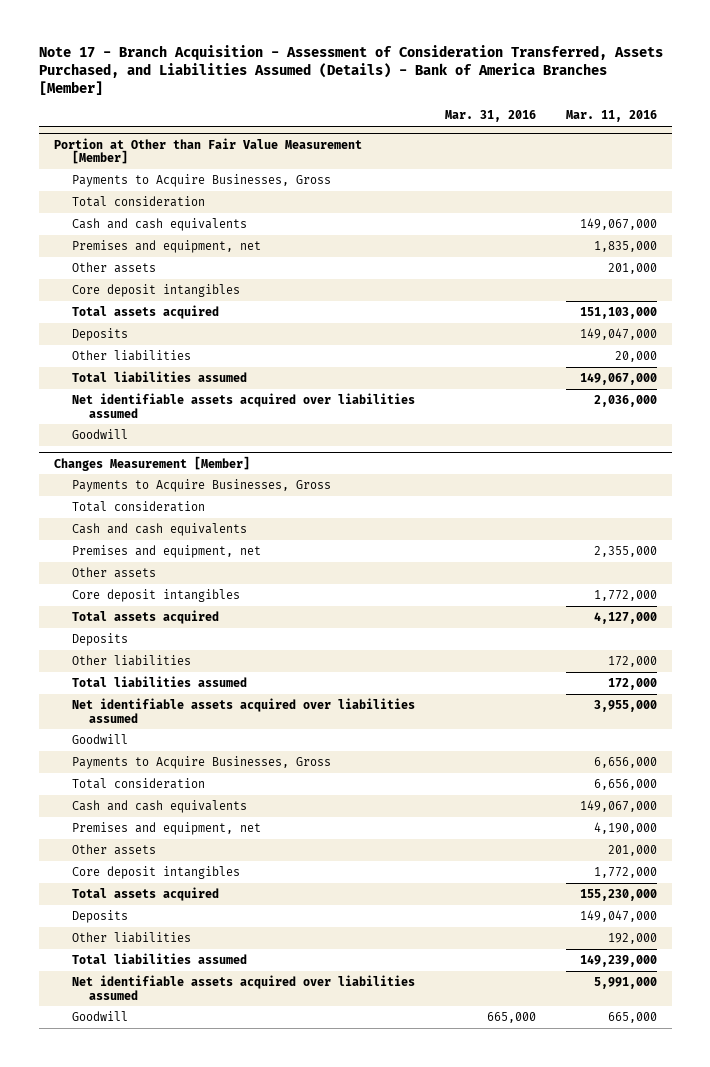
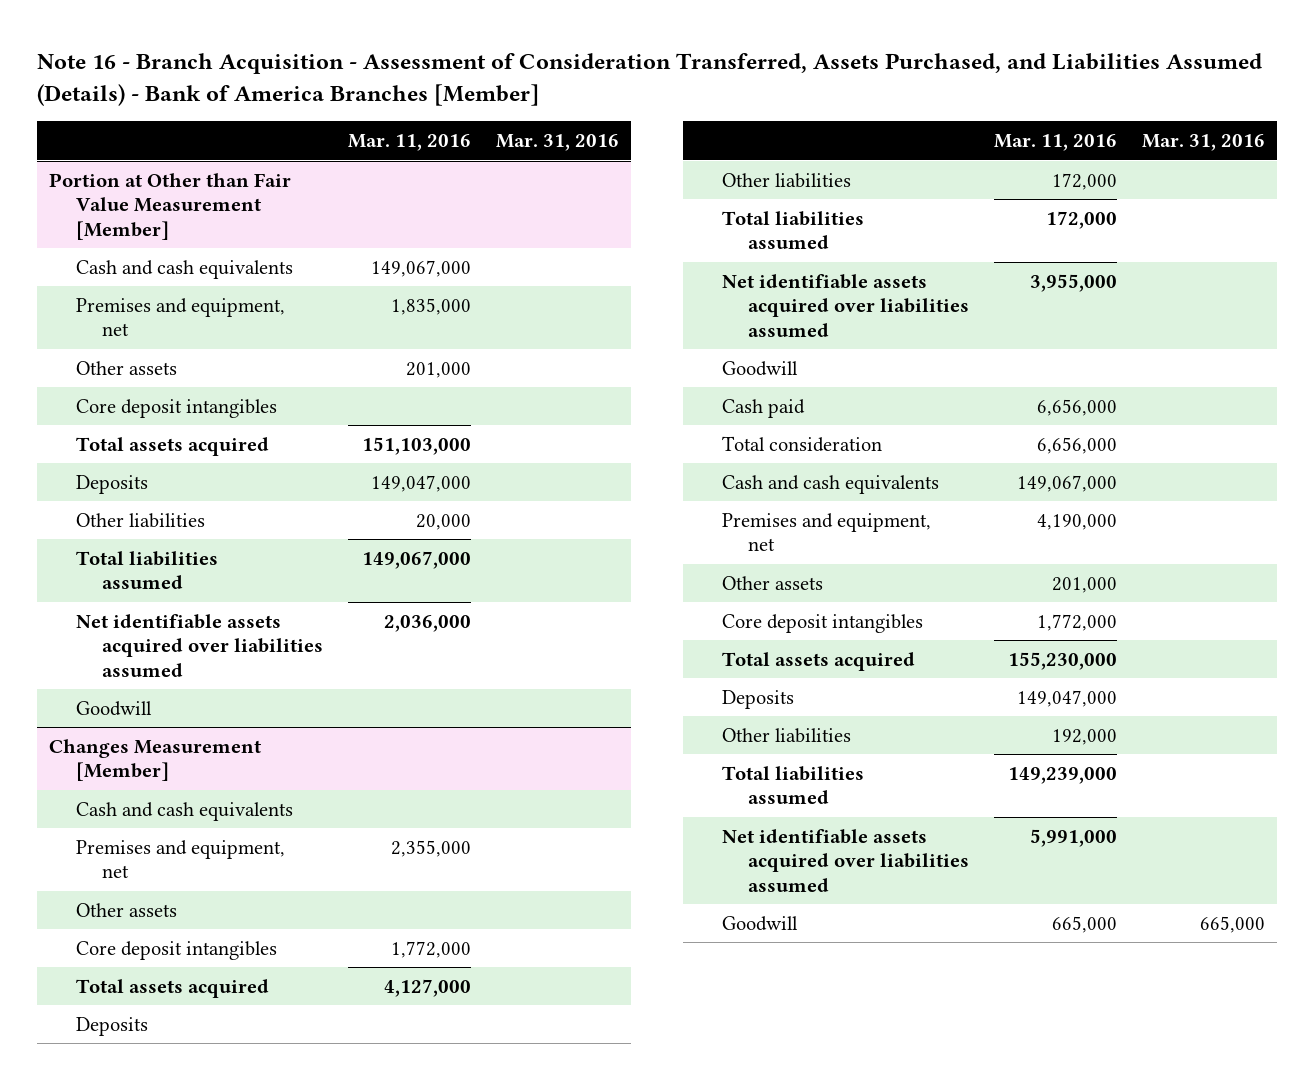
[38,44,663,95] Note 17 - Branch Acquisition - Assessment of Consideration Transferred, Assets Purchased, and Liabilities Assumed (Details) - Bank of America Branches [Member] -> [36,52,1262,106] Note 16 - Branch Acquisition - Assessment of Consideration Transferred, Assets Purchased, and Liabilities Assumed (Details) - Bank of America Branches [Member]
[71,173,331,187] Payments to Acquire Businesses, Gross -> none
[71,195,205,207] Total consideration -> none
[71,478,331,492] Payments to Acquire Businesses, Gross -> none
[71,500,205,512] Total consideration -> none
[71,755,331,769] Payments to Acquire Businesses, Gross -> [721,398,805,418] Cash paid

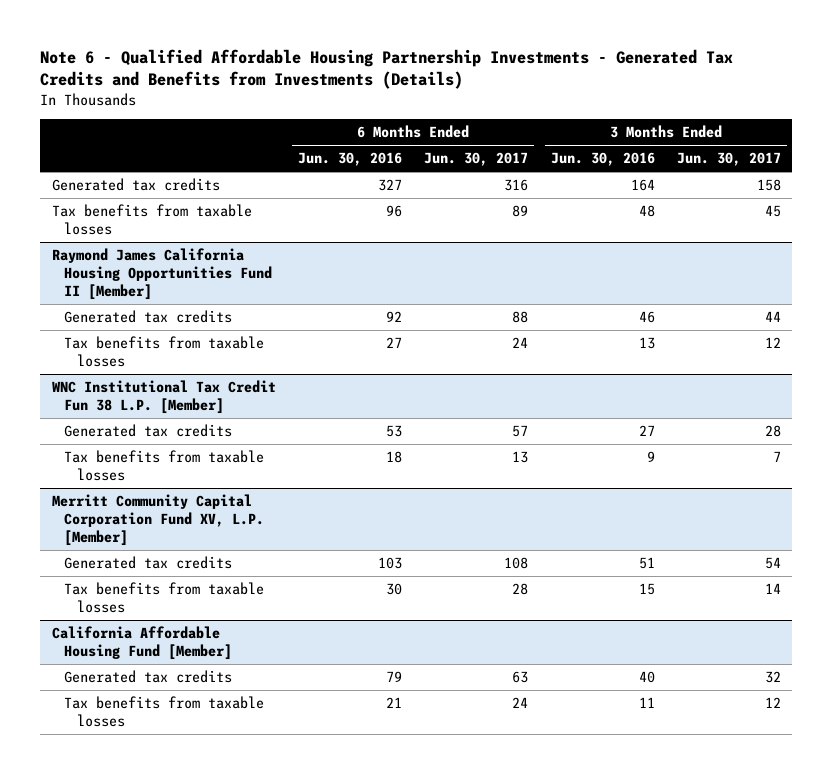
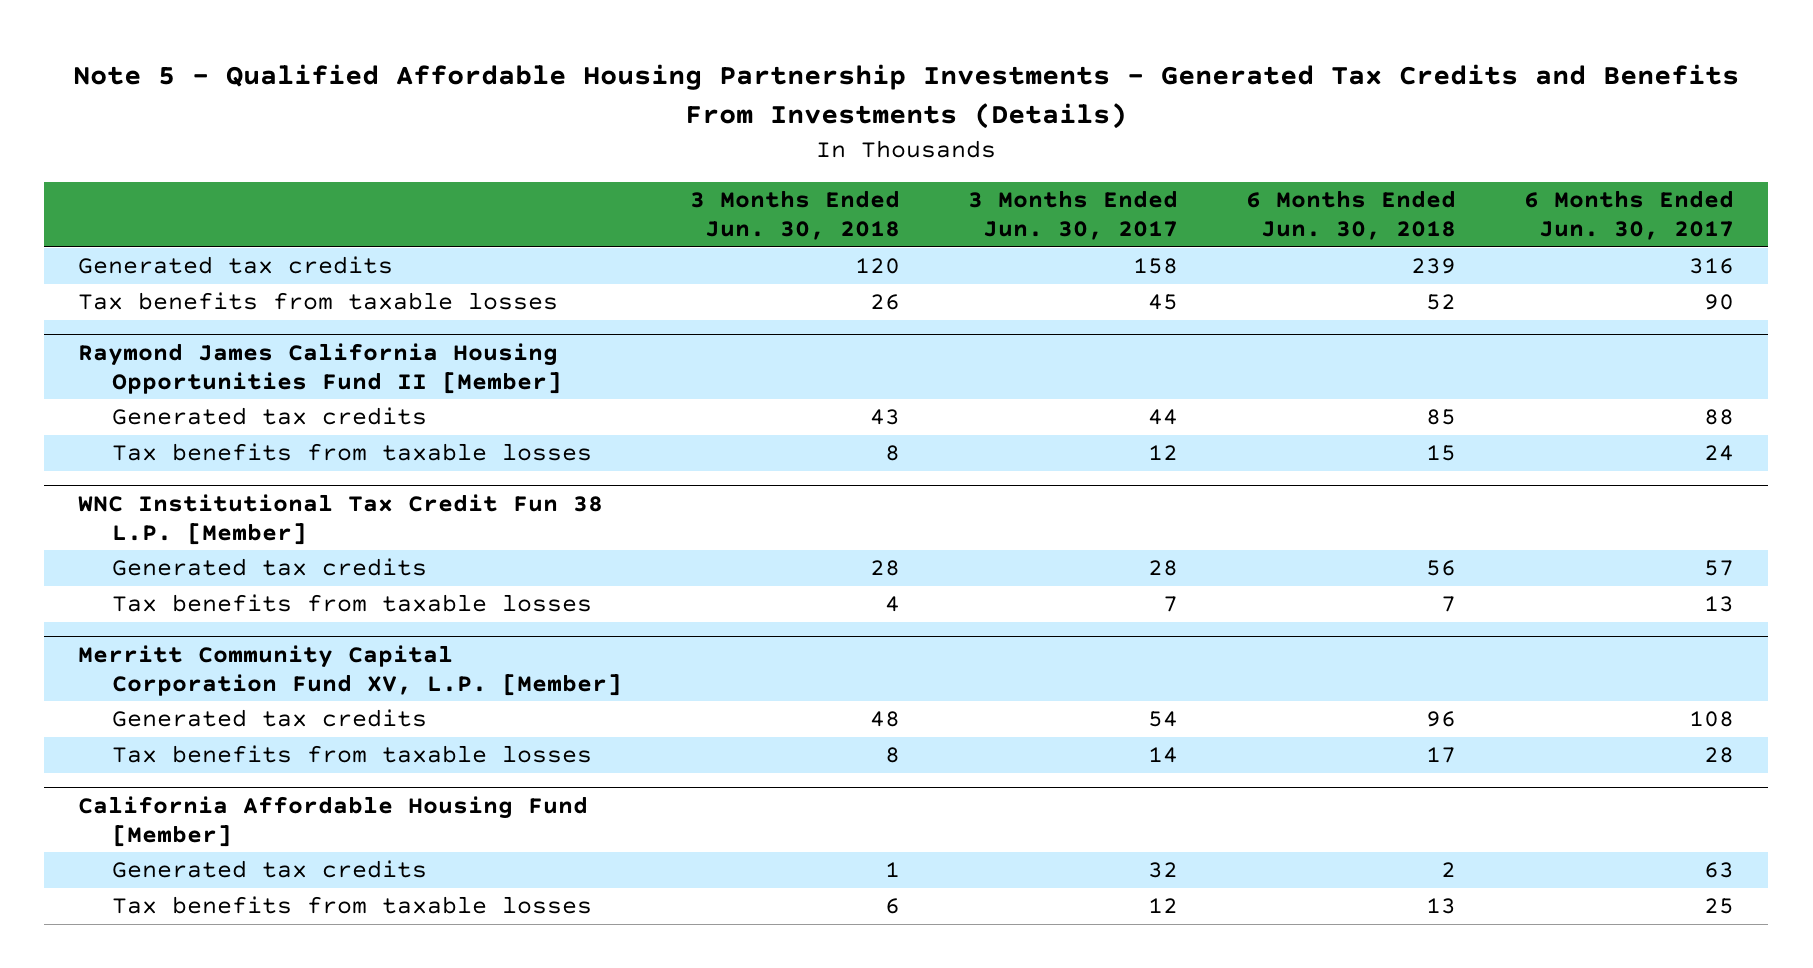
[40,48,734,90] Note 6 - Qualified Affordable Housing Partnership Investments - Generated Tax Credits and Benefits from Investments (Details) -> [73,63,1740,129] Note 5 - Qualified Affordable Housing Partnership Investments - Generated Tax Credits and Benefits From Investments (Details)
[298,152,403,167] Jun. 30, 2016 -> none
[550,152,655,167] Jun. 30, 2016 -> none
none -> [689,190,900,241] 3 Months Ended Jun. 30, 2018
none -> [1246,190,1457,241] 6 Months Ended Jun. 30, 2018
[512,205,529,218] 89 -> [1704,294,1735,311] 90
[512,697,529,709] 24 -> [1704,898,1735,915] 25

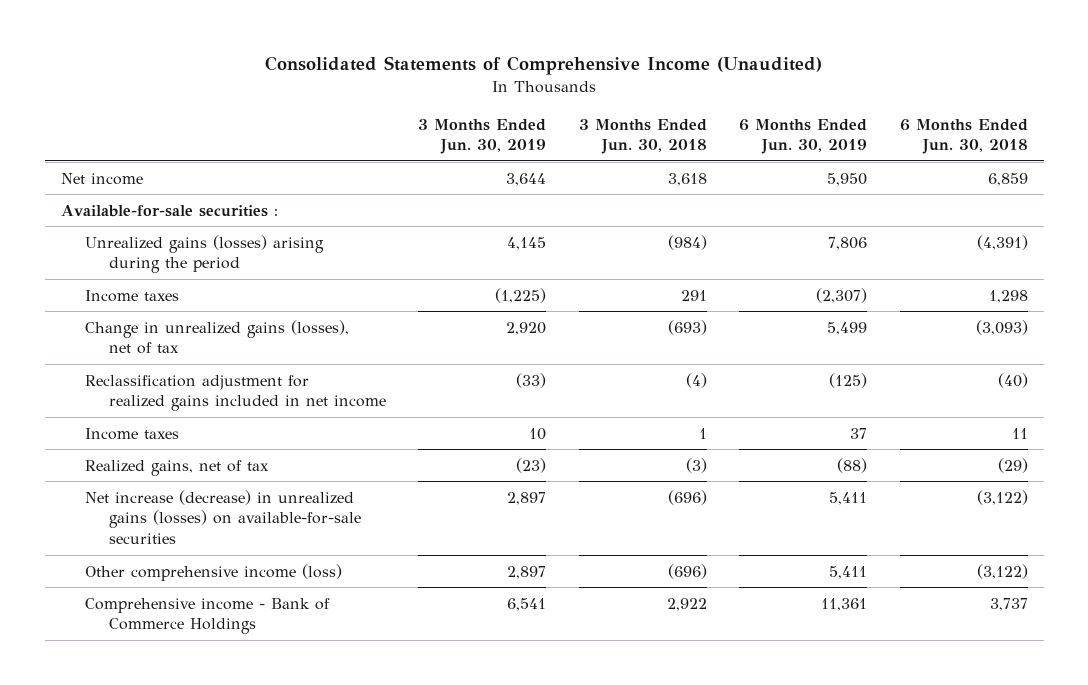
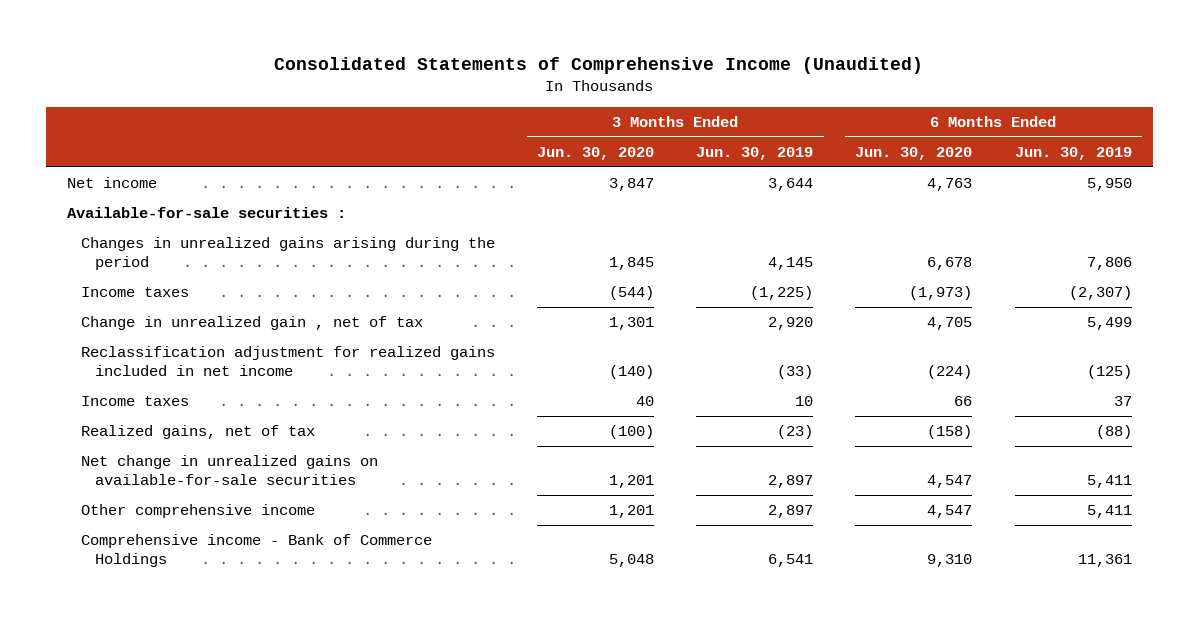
[578,118,707,155] 3 Months Ended Jun. 30, 2018 -> none
[899,118,1028,155] 6 Months Ended Jun. 30, 2018 -> none
none -> [537,147,655,161] Jun. 30, 2020
none -> [855,147,973,161] Jun. 30, 2020
[84,234,324,274] Unrealized gains (losses) arising during the period -> [80,237,495,271] Changes in unrealized gains arising during the period
[84,319,349,355] Change in unrealized gains (losses), net of tax -> [80,316,423,331] Change in unrealized gain , net of tax
[84,489,362,544] Net increase (decrease) in unrealized gains (losses) on available-for-sale securities -> [80,455,378,486] Net change in unrealized gains on available-for-sale securities
[84,563,342,581] Other comprehensive income (loss) -> [80,504,315,519] Other comprehensive income

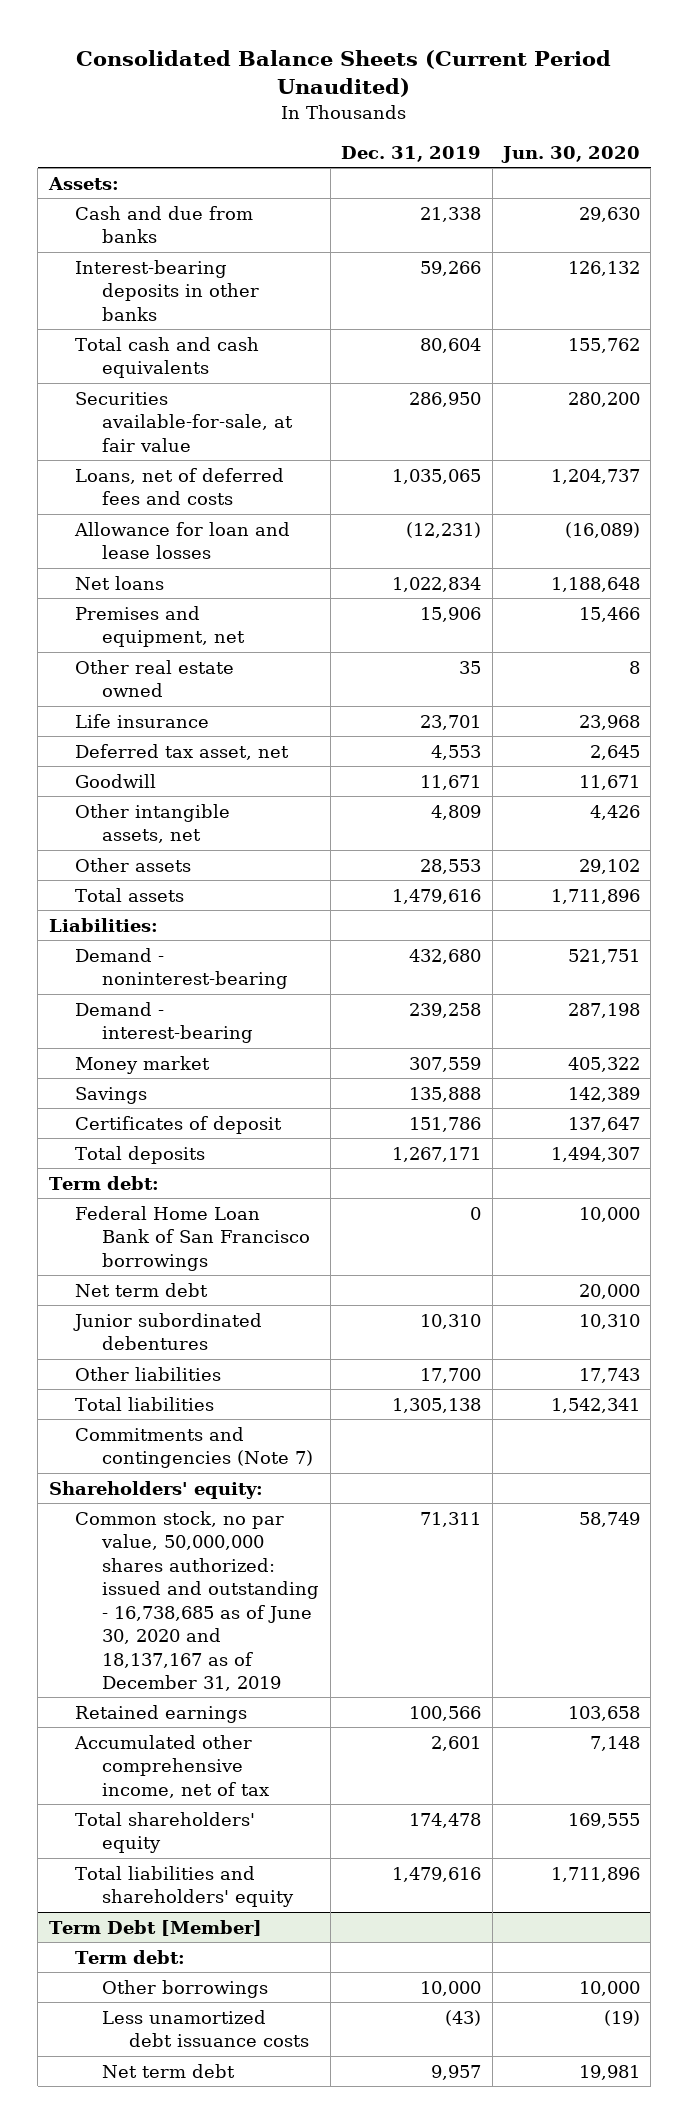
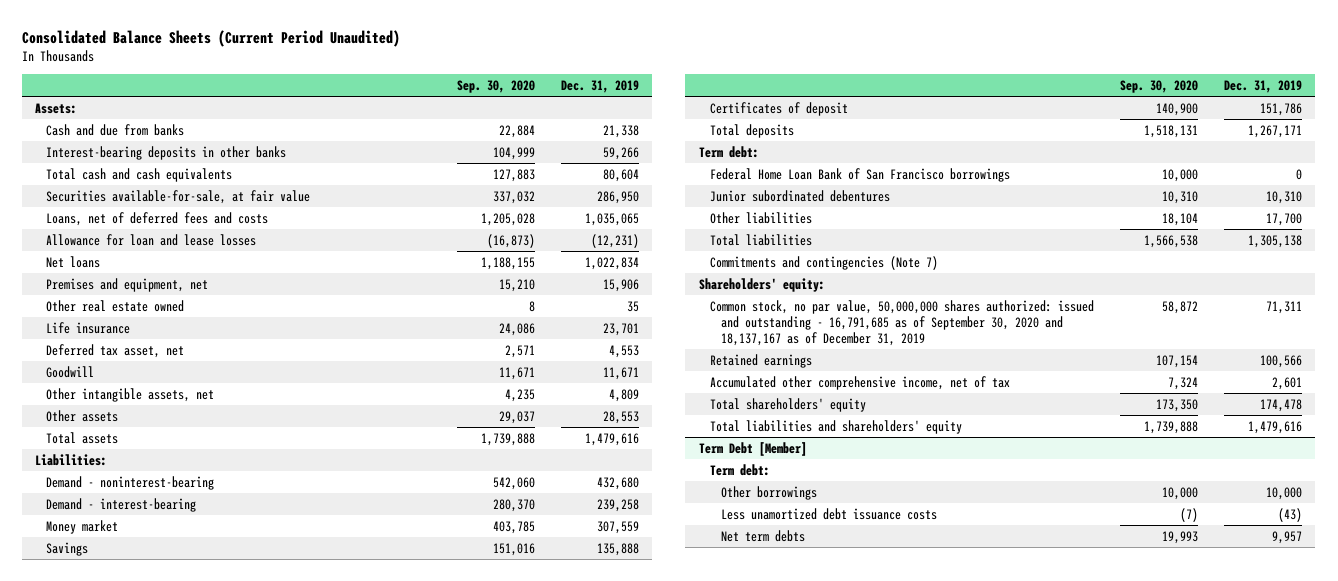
[500,145,640,163] Jun. 30, 2020 -> none
none -> [456,79,535,93] Sep. 30, 2020
[75,1282,209,1297] Net term debt -> none
[75,1510,320,1691] Common stock, no par value, 50,000,000 shares authorized: issued and outstanding - 16,738,685 as of June 30, 2020 and 18,137,167 as of December 31, 2019 -> [709,299,1094,346] Common stock, no par value, 50,000,000 shares authorized: issued and outstanding - 16,791,685 as of September 30, 2020 and 18,137,167 as of December 31, 2019
[102,2063,236,2078] Net term debt -> [720,529,805,542] Net term debts

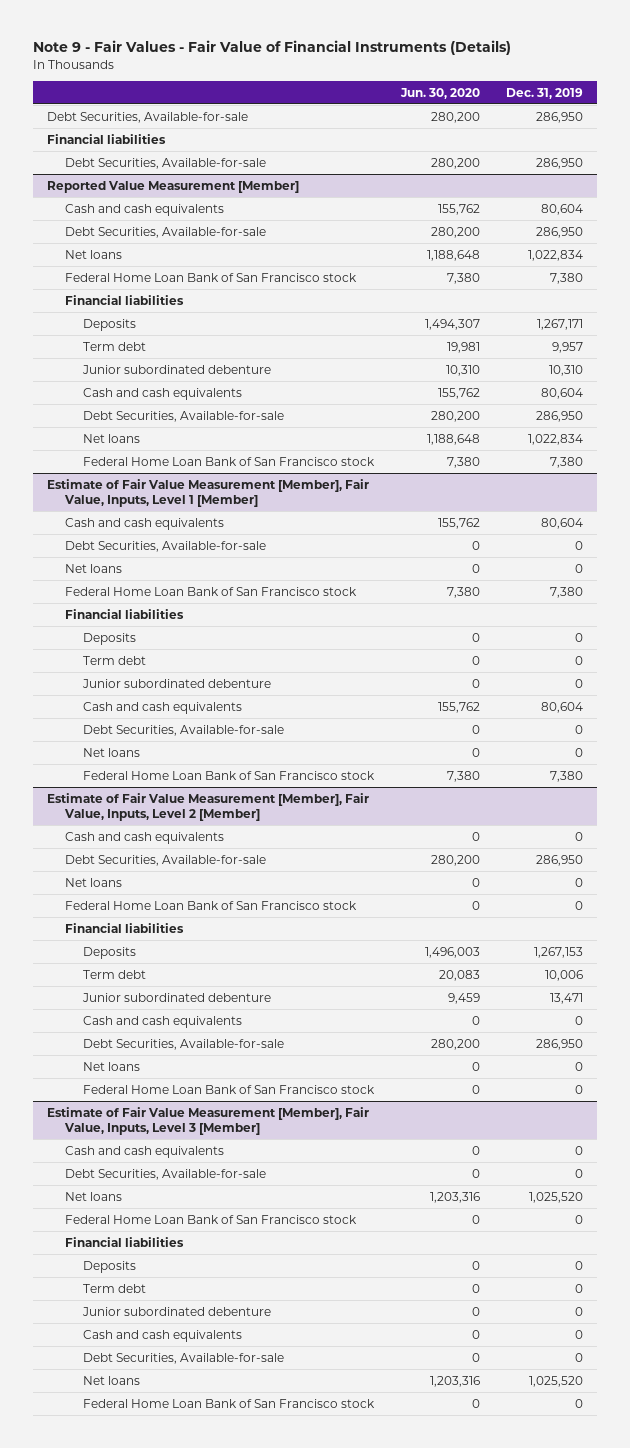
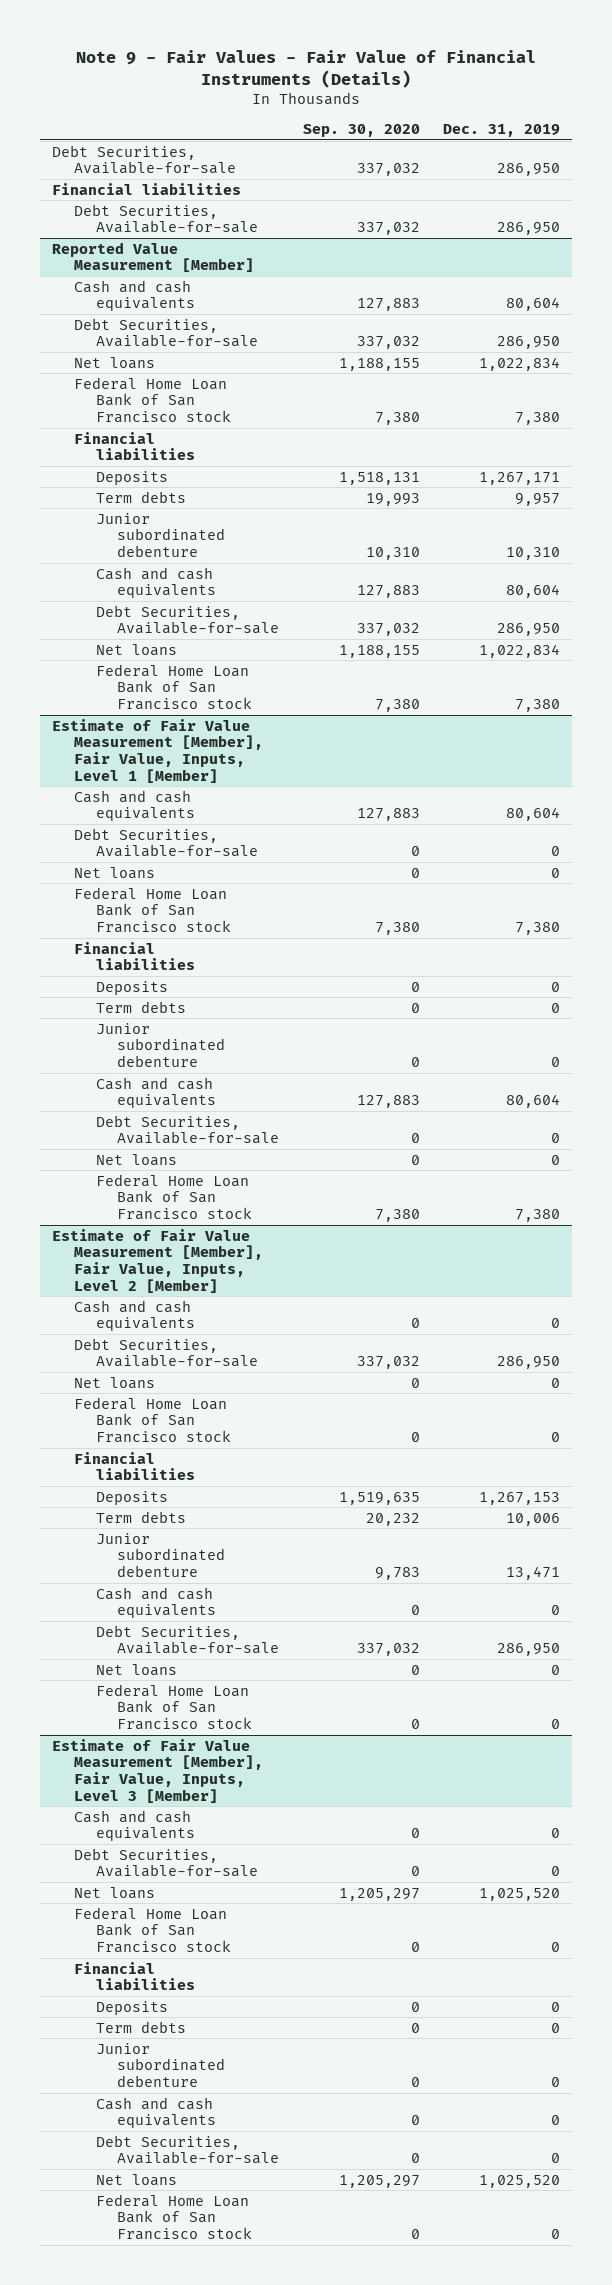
[399,87,480,99] Jun. 30, 2020 -> none
none -> [302,124,420,138] Sep. 30, 2020
[82,341,146,351] Term debt -> [95,490,186,503] Term debts
[82,655,146,665] Term debt -> [95,1000,186,1013] Term debts
[82,969,146,979] Term debt -> [95,1510,186,1523] Term debts
[82,1283,146,1293] Term debt -> [95,2020,186,2033] Term debts

